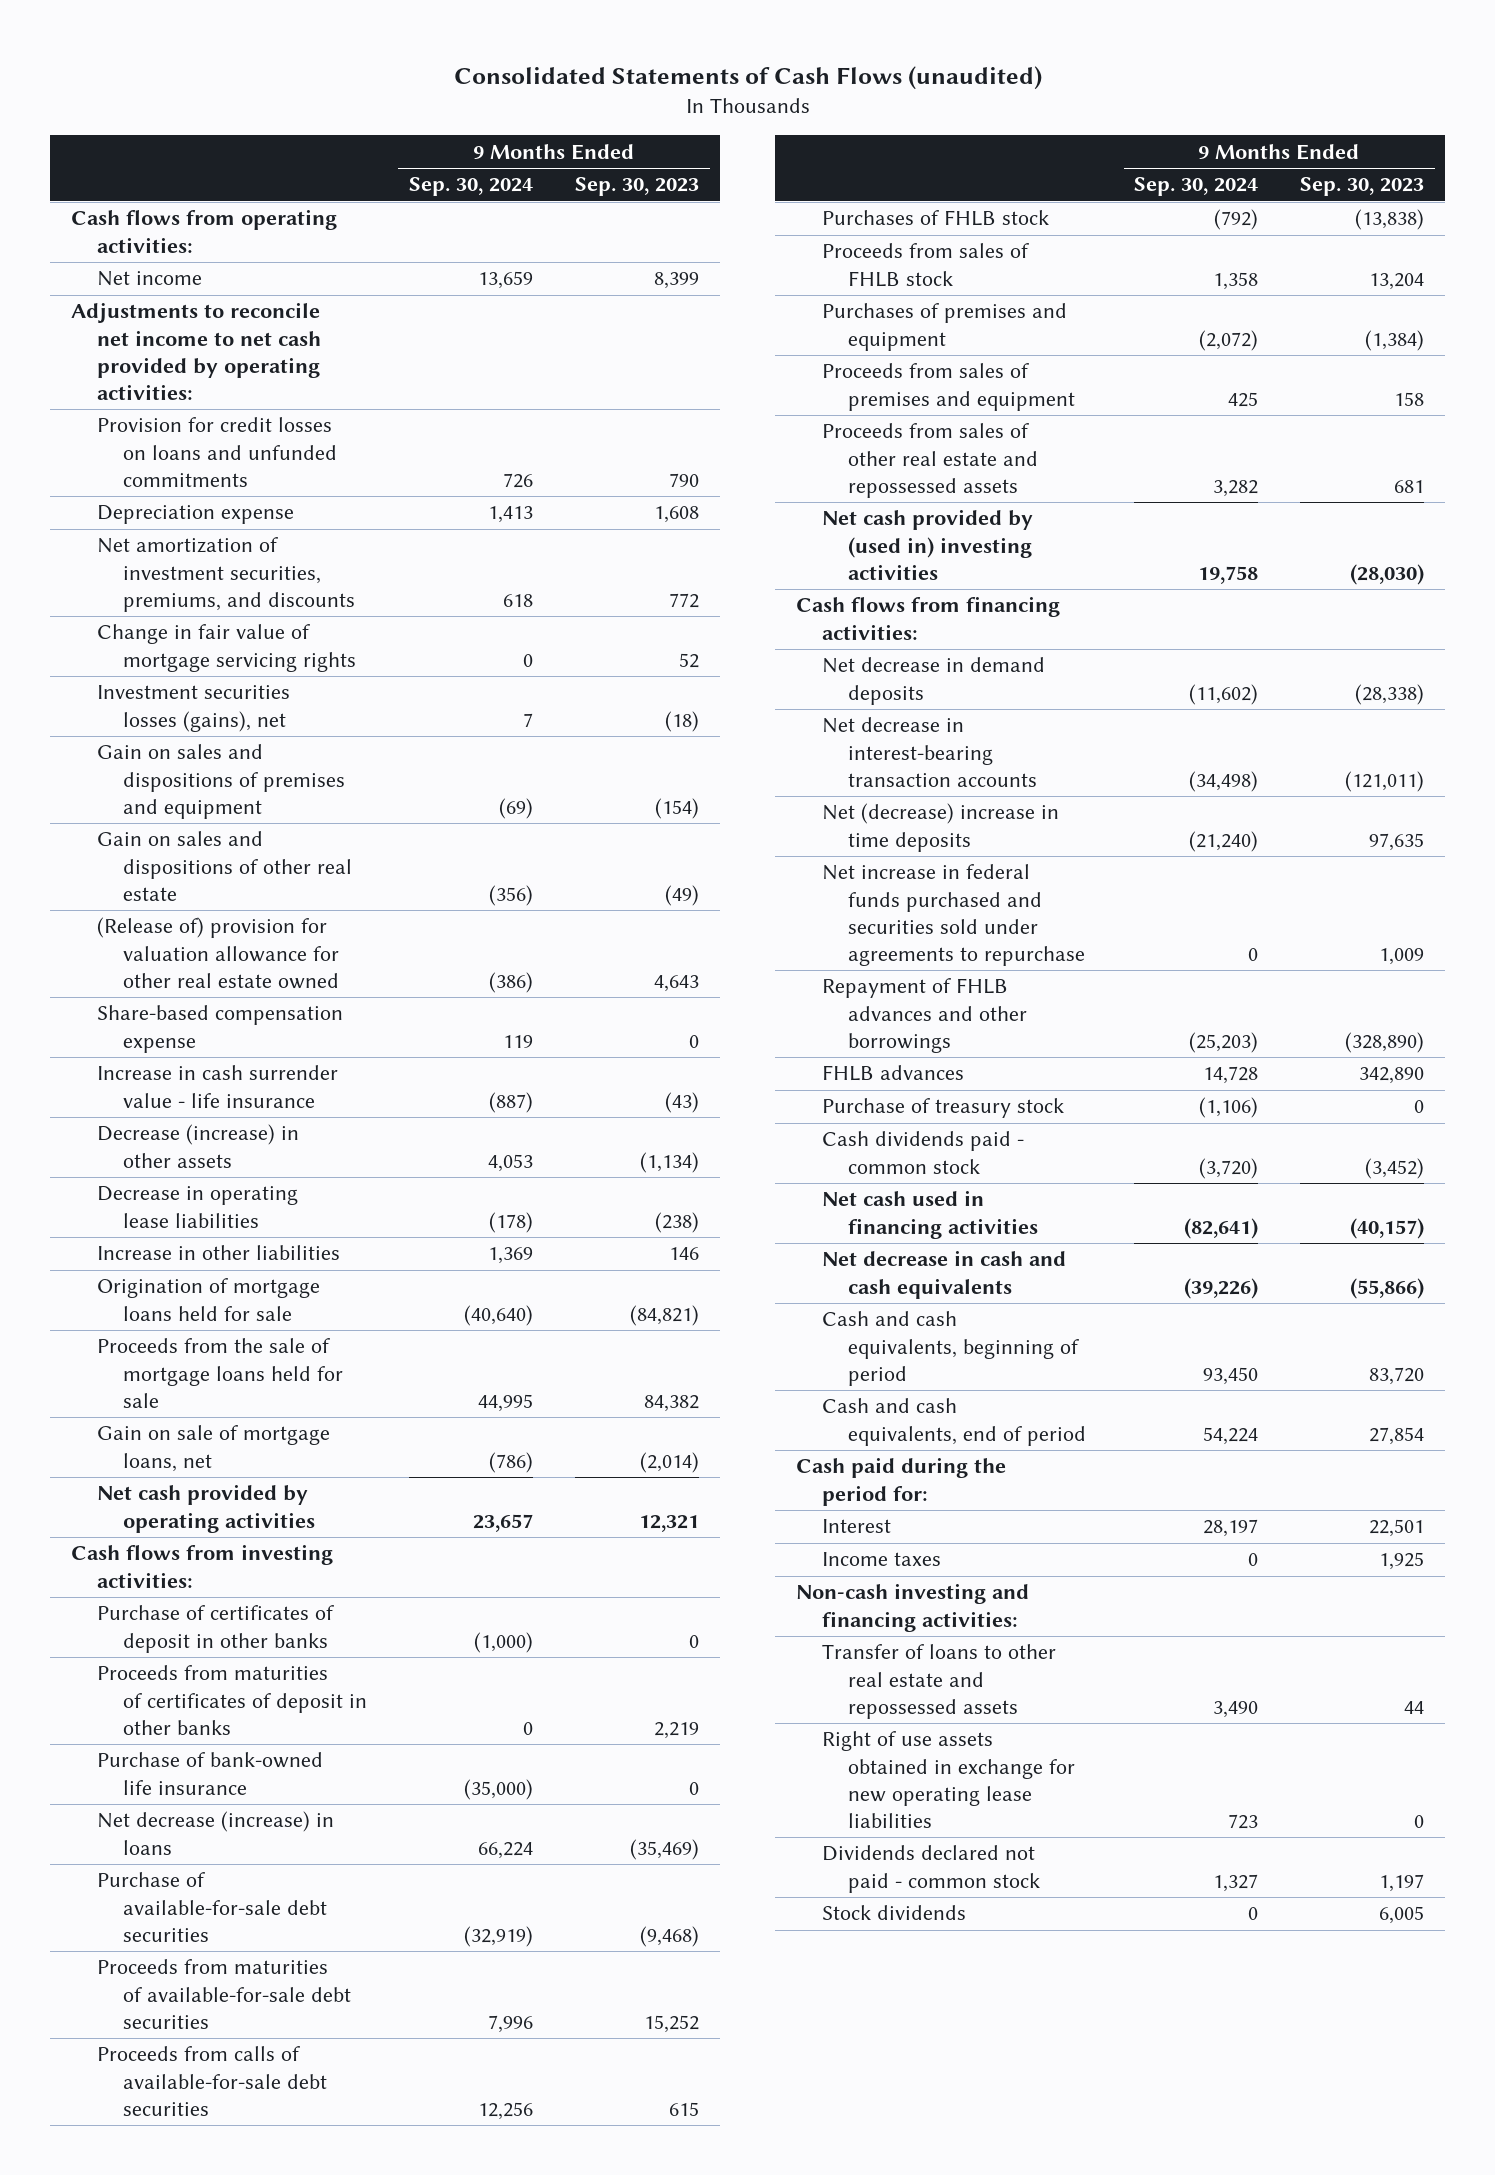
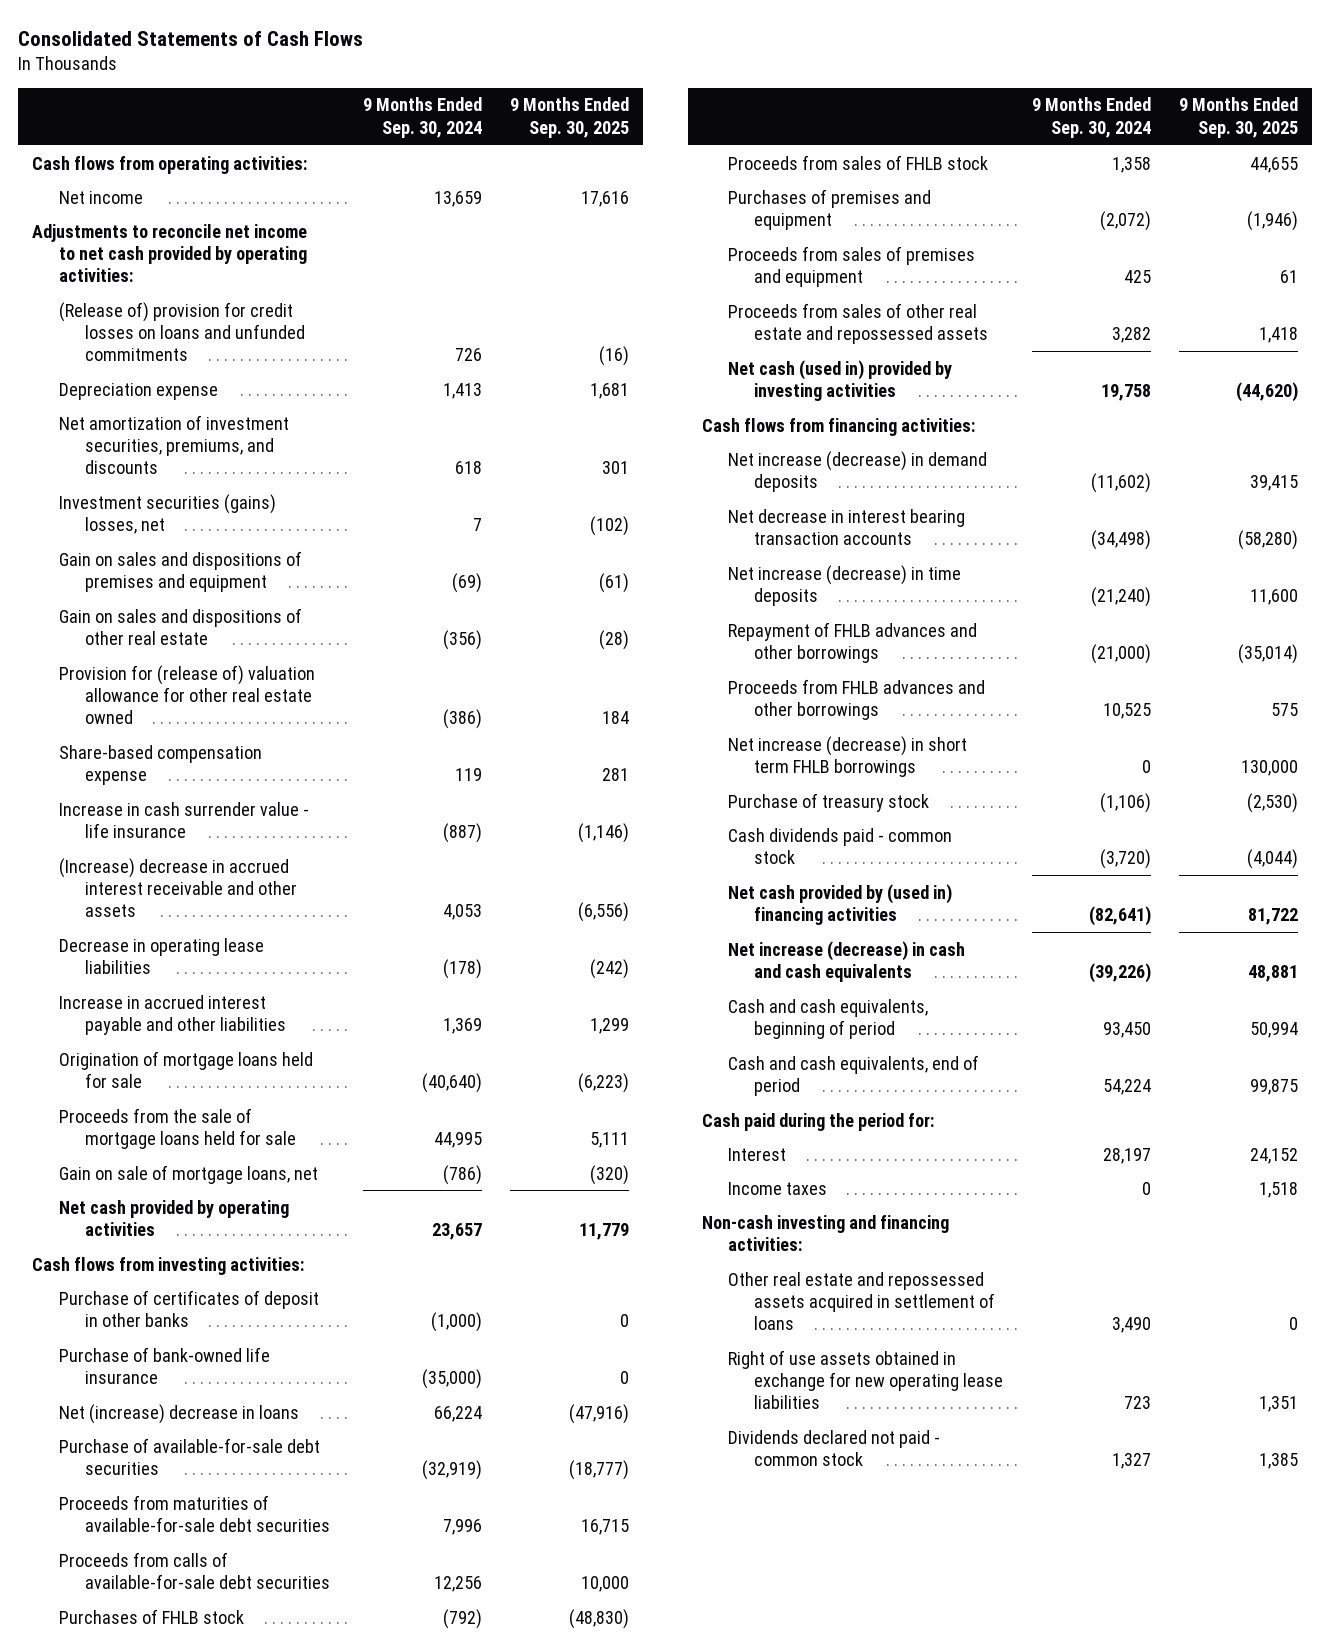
[453,65,1042,90] Consolidated Statements of Cash Flows (unaudited) -> [18,30,364,46] Consolidated Statements of Cash Flows
[575,177,700,197] Sep. 30, 2023 -> none
none -> [509,97,629,138] 9 Months Ended Sep. 30, 2025
[96,417,337,487] Provision for credit losses on loans and unfunded commitments -> [58,301,306,361] (Release of) provision for credit losses on loans and unfunded commitments
[96,624,356,672] Change in fair value of mortgage servicing rights -> none
[96,685,290,732] Investment securities losses (gains), net -> [58,493,276,534] Investment securities (gains) losses, net
[96,917,339,989] (Release of) provision for valuation allowance for other real estate owned -> [58,664,315,724] Provision for (release of) valuation allowance for other real estate owned
[96,1124,299,1168] Decrease (increase) in other assets -> [58,857,298,917] (Increase) decrease in accrued interest receivable and other assets
[96,1245,340,1261] Increase in other liabilities -> [58,994,287,1035] Increase in accrued interest payable and other liabilities
[96,1665,367,1735] Proceeds from maturities of certificates of deposit in other banks -> none
[96,1811,334,1855] Net decrease (increase) in loans -> [58,1403,299,1424] Net (increase) decrease in loans
[822,509,1034,580] Net cash provided by (used in) investing activities -> [728,359,953,401] Net cash (used in) provided by investing activities
[822,864,1085,966] Net increase in federal funds purchased and securities sold under agreements to repurchase -> none
[822,657,1046,705] Net decrease in demand deposits -> [728,450,988,492] Net increase (decrease) in demand deposits
[822,717,1037,787] Net decrease in interest-bearing transaction accounts -> [728,508,966,545] Net decrease in interest bearing transaction accounts
[822,803,1060,852] Net (decrease) increase in time deposits -> [728,564,962,606] Net increase (decrease) in time deposits
[1189,1031,1259,1053] (25,203) -> [1090,643,1151,664] (21,000)
[822,1065,965,1082] FHLB advances -> [728,678,986,720] Proceeds from FHLB advances and other borrowings
[1203,1066,1259,1085] 14,728 -> [1102,702,1151,719] 10,525
none -> [728,735,968,777] Net increase (decrease) in short term FHLB borrowings
[822,1190,1038,1239] Net cash used in financing activities -> [728,883,953,925] Net cash provided by (used in) financing activities
[822,1250,1067,1299] Net decrease in cash and cash equivalents -> [728,940,966,982] Net increase (decrease) in cash and cash equivalents
[822,1644,1057,1719] Transfer of loans to other real estate and repossessed assets -> [728,1271,996,1330] Other real estate and repossessed assets acquired in settlement of loans
[822,1905,967,1921] Stock dividends -> none

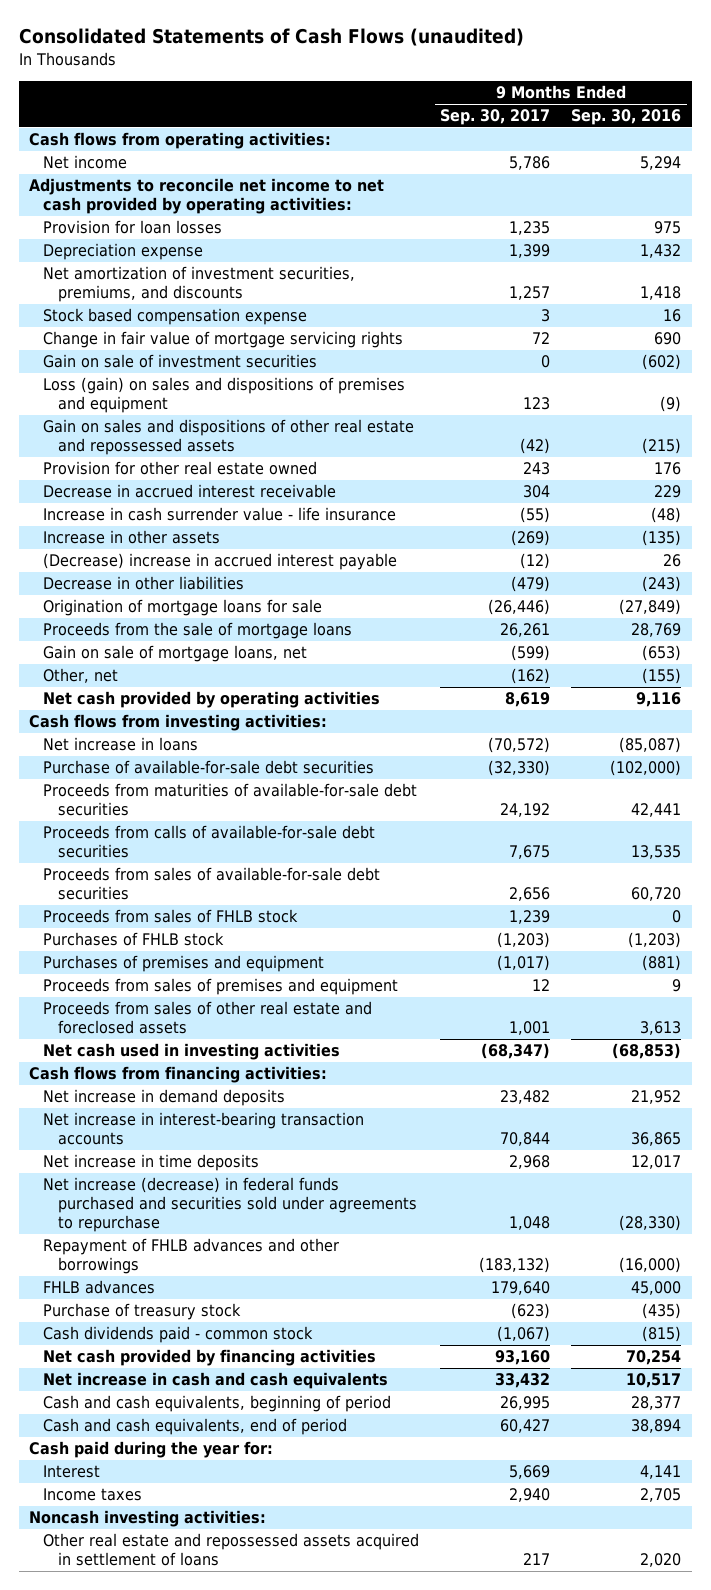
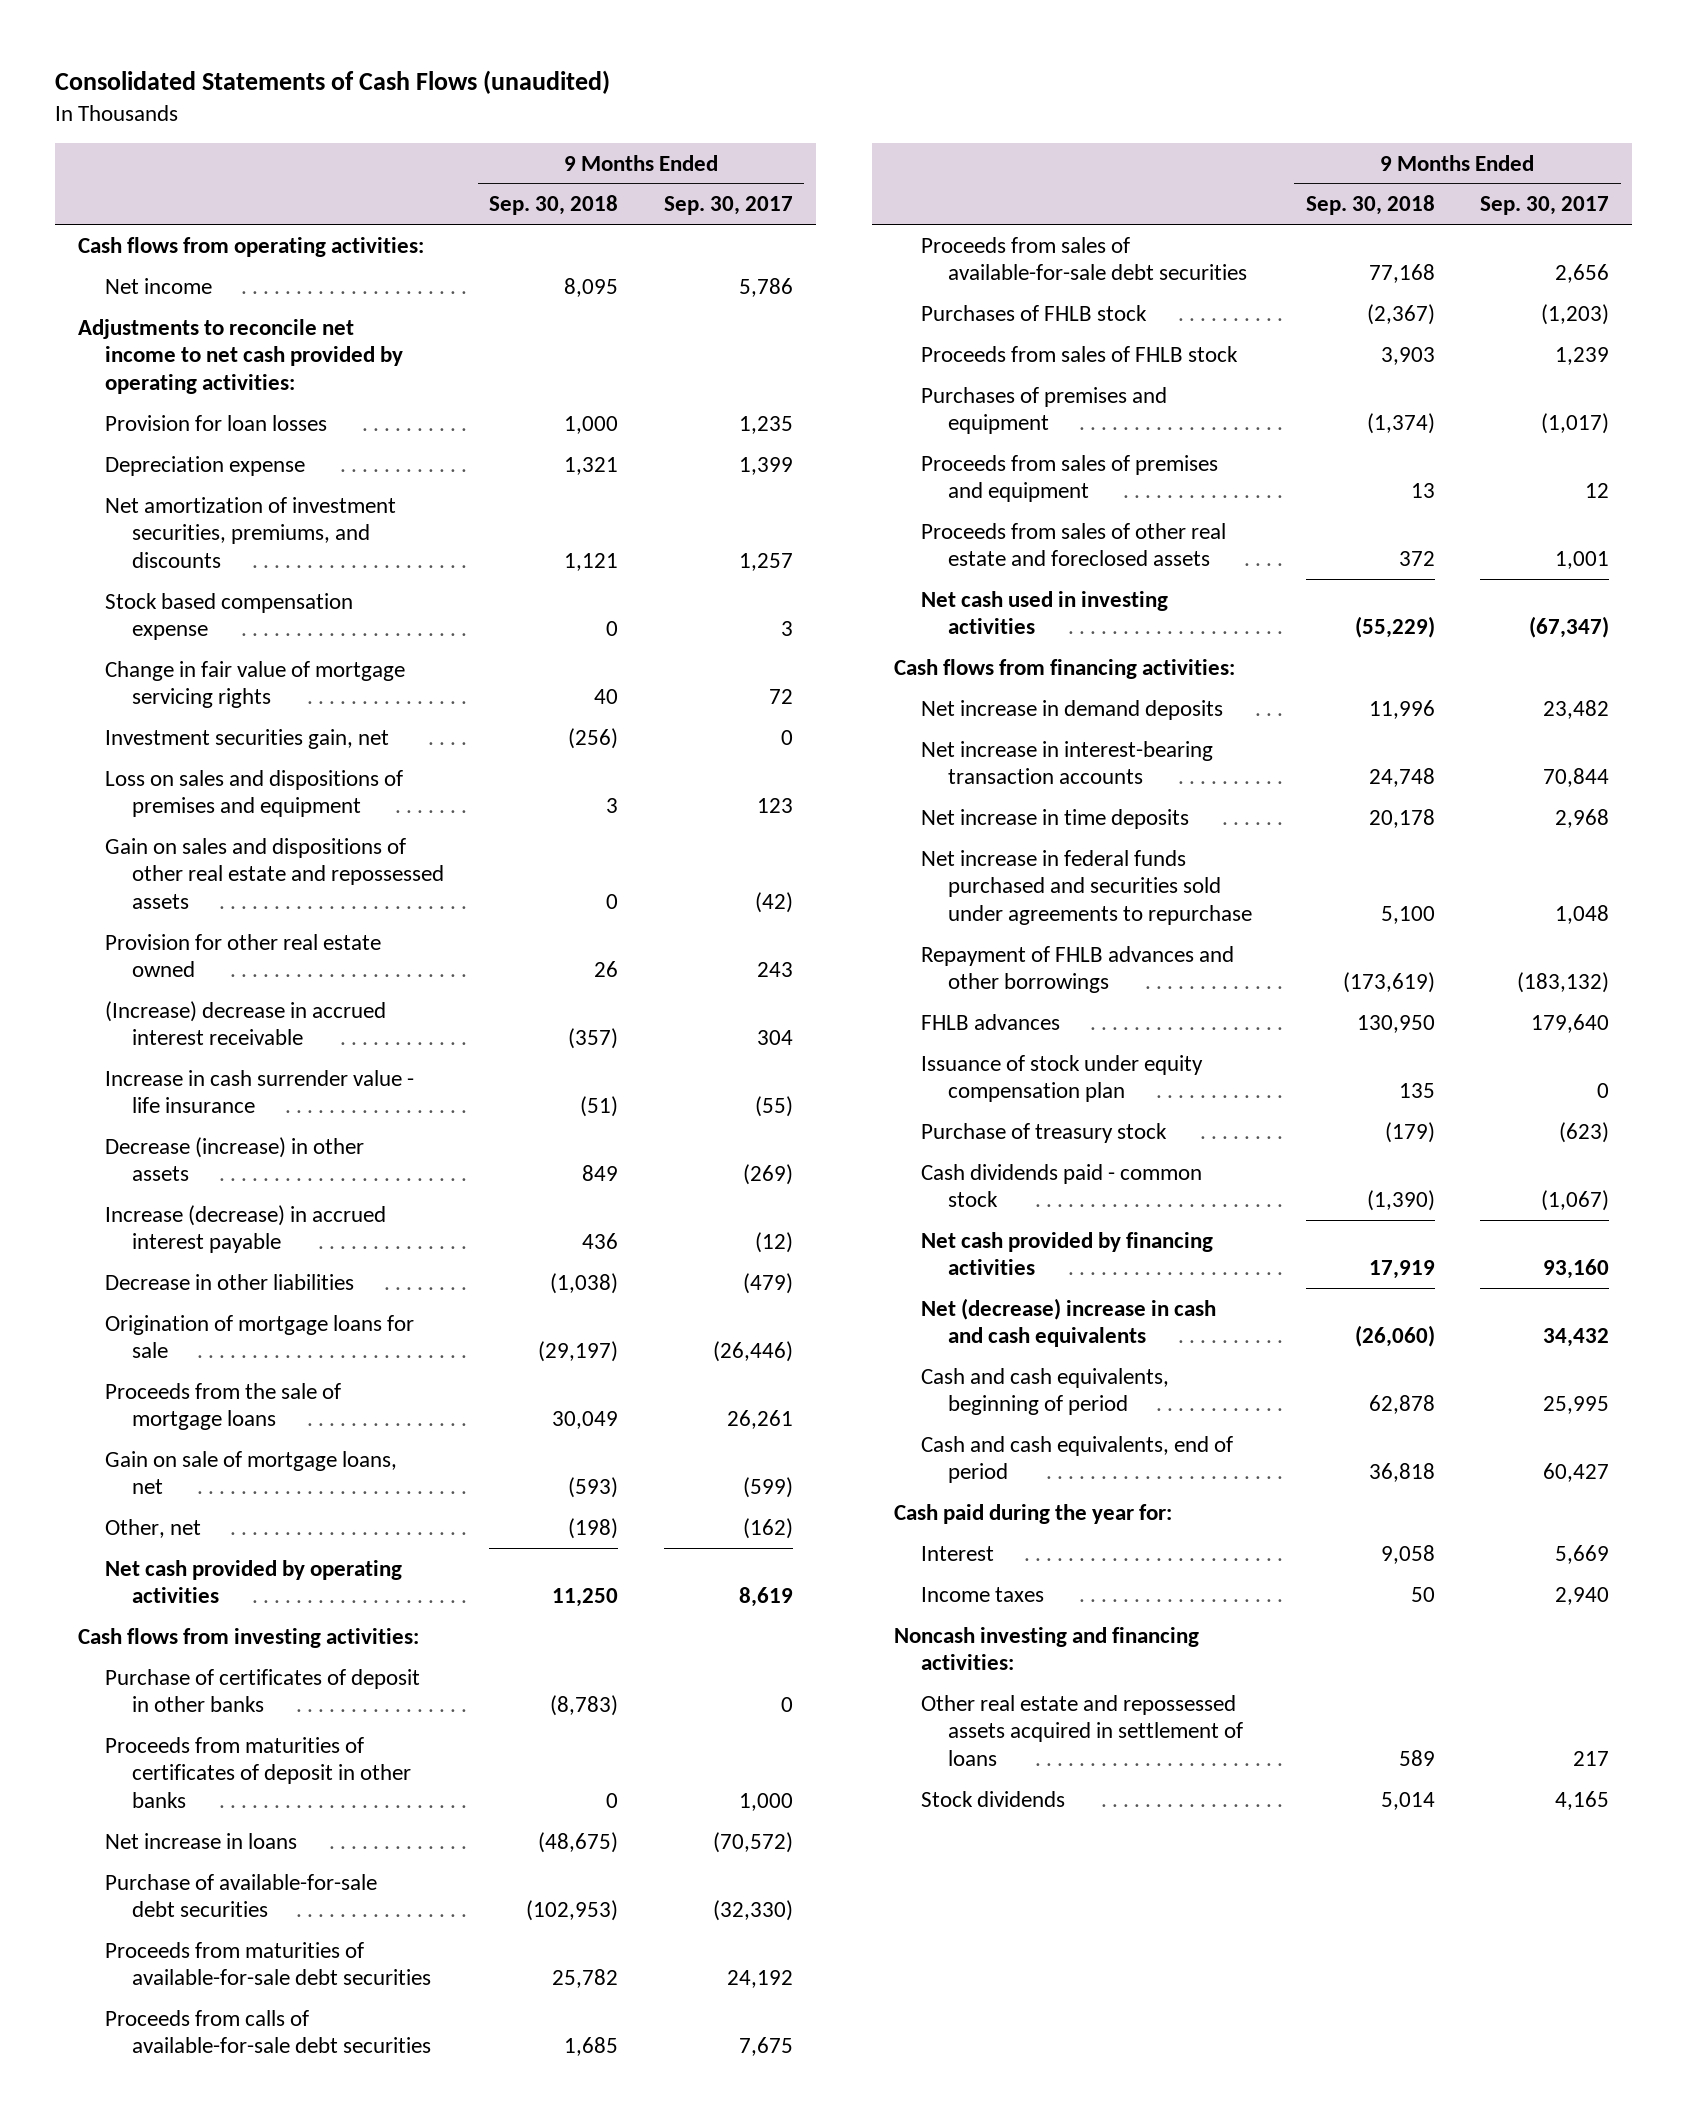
[571,109,682,126] Sep. 30, 2016 -> none
none -> [489,195,619,216] Sep. 30, 2018
[43,354,318,369] Gain on sale of investment securities -> none
none -> [105,728,390,749] Investment securities gain, net
[43,377,406,414] Loss (gain) on sales and dispositions of premises and equipment -> [105,769,404,818] Loss on sales and dispositions of premises and equipment
[43,484,337,499] Decrease in accrued interest receivable -> [105,1000,387,1046] (Increase) decrease in accrued interest receivable
[43,530,221,545] Increase in other assets -> [105,1136,365,1182] Decrease (increase) in other assets
[43,553,398,571] (Decrease) increase in accrued interest payable -> [105,1204,387,1254] Increase (decrease) in accrued interest payable
none -> [105,1668,421,1713] Purchase of certificates of deposit in other banks
none -> [105,1736,412,1809] Proceeds from maturities of certificates of deposit in other banks
[43,909,299,924] Proceeds from sales of FHLB stock -> [921,345,1239,362] Proceeds from sales of FHLB stock
[481,1043,551,1060] (68,347) -> [1529,616,1610,639] (67,347)
[43,1177,417,1232] Net increase (decrease) in federal funds purchased and securities sold under agreements to repurchase -> [921,849,1253,926] Net increase in federal funds purchased and securities sold under agreements to repurchase
none -> [921,1054,1204,1103] Issuance of stock under equity compensation plan
[43,1372,389,1390] Net increase in cash and cash equivalents -> [921,1297,1217,1348] Net (decrease) increase in cash and cash equivalents
[495,1373,551,1389] 33,432 -> [1543,1328,1610,1348] 34,432
[500,1396,551,1411] 26,995 -> [1543,1396,1610,1415] 25,995
[29,1510,267,1528] Noncash investing activities: -> [894,1626,1200,1671] Noncash investing and financing activities:
none -> [921,1790,1066,1807] Stock dividends

